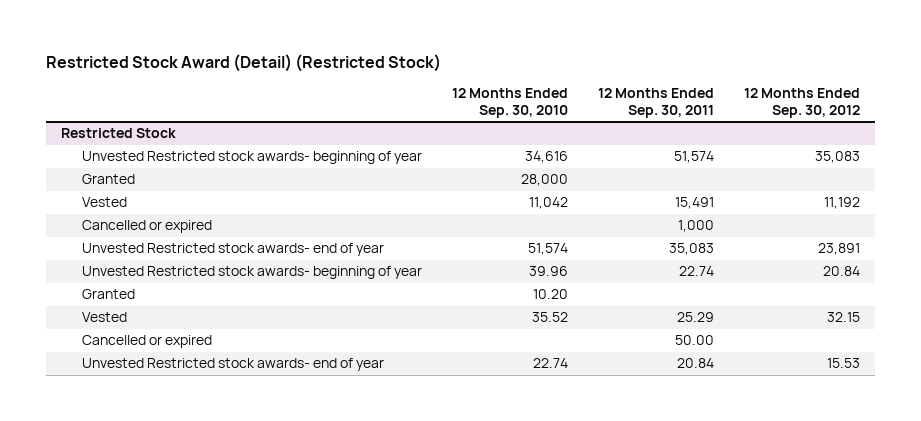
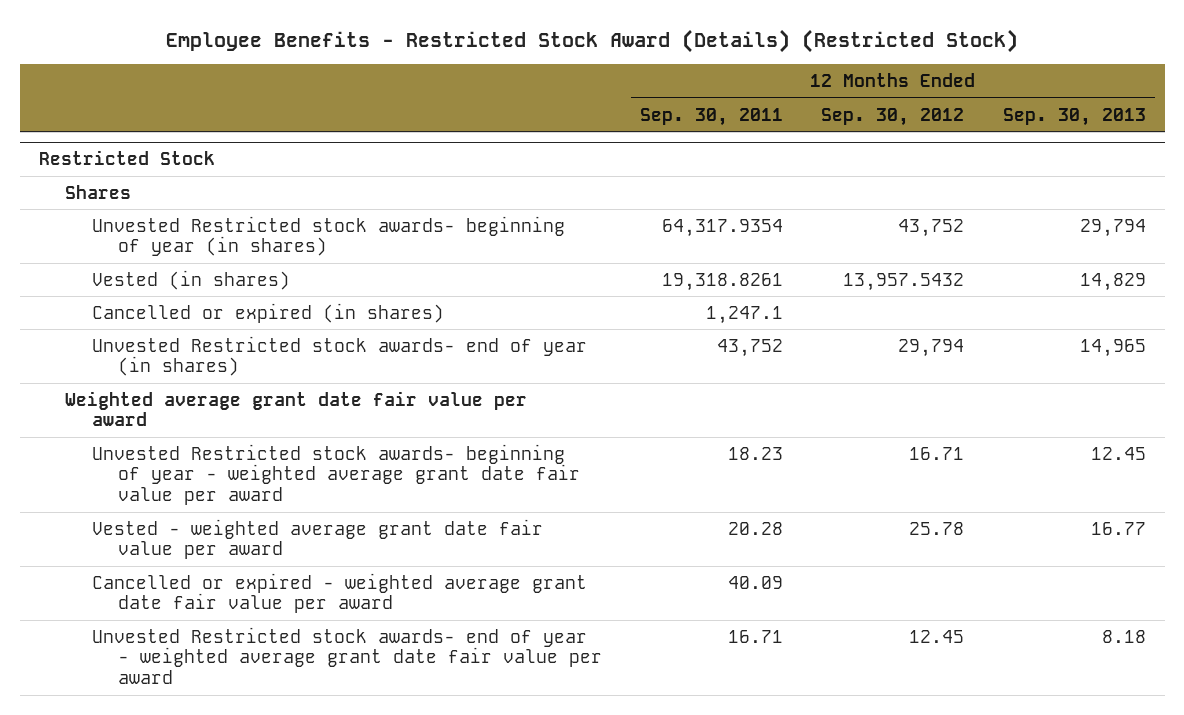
[46,53,442,72] Restricted Stock Award (Detail) (Restricted Stock) -> [166,28,1019,53] Employee Benefits - Restricted Stock Award (Details) (Restricted Stock)
[452,87,569,118] 12 Months Ended Sep. 30, 2010 -> none
none -> [1002,107,1146,126] Sep. 30, 2013
[82,174,136,185] Granted -> none
[82,289,136,300] Granted -> none
[82,312,128,323] Vested -> none
none -> [65,184,132,199] Shares
[82,151,423,165] Unvested Restricted stock awards- beginning of year -> [91,215,565,257] Unvested Restricted stock awards- beginning of year (in shares)
[674,151,715,164] 51,574 -> [662,218,784,237] 64,317.9354
[814,151,860,164] 35,083 -> [898,218,965,237] 43,752
[82,197,128,208] Vested -> [91,269,290,290] Vested (in shares)
[675,197,715,210] 15,491 -> [662,272,784,291] 19,318.8261
[823,197,860,210] 11,192 -> [843,272,965,291] 13,957.5432
[82,220,213,234] Cancelled or expired -> [91,302,444,323] Cancelled or expired (in shares)
[678,220,715,233] 1,000 -> [706,305,784,324] 1,247.1
[82,243,385,257] Unvested Restricted stock awards- end of year -> [91,335,587,377] Unvested Restricted stock awards- end of year (in shares)
[669,243,715,256] 35,083 -> [717,338,784,357] 43,752
[817,243,860,256] 23,891 -> [898,338,965,357] 29,794
none -> [65,390,528,427] Weighted average grant date fair value per award
[82,266,423,280] Unvested Restricted stock awards- beginning of year -> [91,443,581,505] Unvested Restricted stock awards- beginning of year - weighted average grant date fair value per award
[679,266,715,277] 22.74 -> [728,446,784,460] 18.23
[822,266,860,277] 20.84 -> [909,446,965,460] 16.71
none -> [91,518,543,560] Vested - weighted average grant date fair value per award
[82,335,213,349] Cancelled or expired -> [91,572,587,614] Cancelled or expired - weighted average grant date fair value per award
[675,335,715,346] 50.00 -> [728,575,784,589] 40.09
[82,358,385,372] Unvested Restricted stock awards- end of year -> [91,626,603,684] Unvested Restricted stock awards- end of year - weighted average grant date fair value per award
[677,358,715,369] 20.84 -> [728,629,784,643] 16.71
[826,358,860,369] 15.53 -> [909,629,965,643] 12.45

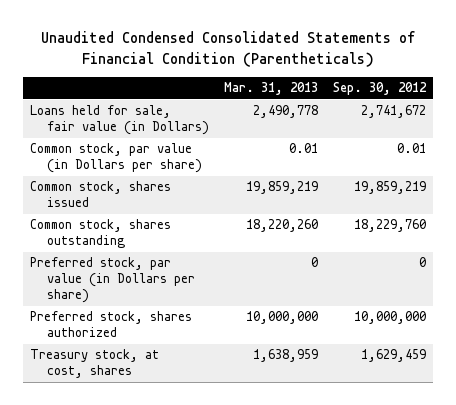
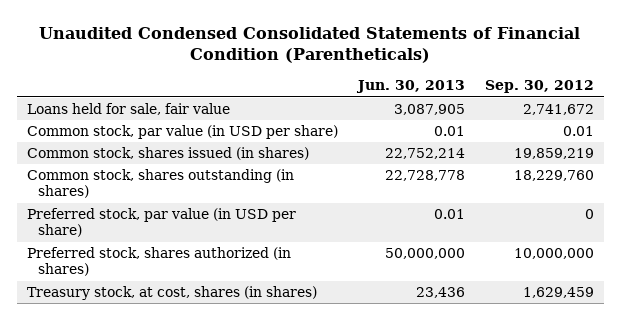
[224,82,319,96] Mar. 31, 2013 -> none
none -> [355,80,465,94] Jun. 30, 2013
[30,105,210,136] Loans held for sale, fair value (in Dollars) -> [27,103,231,116] Loans held for sale, fair value
[30,143,203,174] Common stock, par value (in Dollars per share) -> [27,125,339,140] Common stock, par value (in USD per share)
[30,181,172,208] Common stock, shares issued -> [27,147,310,161] Common stock, shares issued (in shares)
[30,219,172,249] Common stock, shares outstanding -> [27,169,295,199] Common stock, shares outstanding (in shares)
[30,257,196,304] Preferred stock, par value (in Dollars per share) -> [27,208,297,238] Preferred stock, par value (in USD per share)
[30,311,193,338] Preferred stock, shares authorized -> [27,247,292,277] Preferred stock, shares authorized (in shares)
[30,349,160,379] Treasury stock, at cost, shares -> [27,286,318,301] Treasury stock, at cost, shares (in shares)

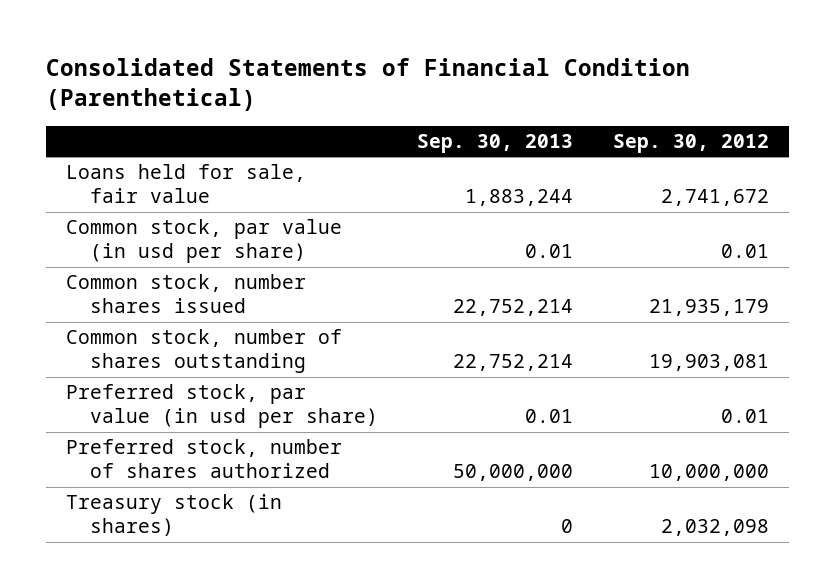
[39,26,581,64] Unaudited Condensed Consolidated Statements of Financial Condition (Parentheticals) -> [46,58,691,112] Consolidated Statements of Financial Condition (Parenthetical)
[355,80,465,94] Jun. 30, 2013 -> none
none -> [417,134,574,154] Sep. 30, 2013
[27,125,339,140] Common stock, par value (in USD per share) -> [66,219,343,264] Common stock, par value (in usd per share)
[27,147,310,161] Common stock, shares issued (in shares) -> [66,274,307,314] Common stock, number shares issued
[513,148,594,160] 19,859,219 -> [648,299,769,317] 21,935,179
[27,169,295,199] Common stock, shares outstanding (in shares) -> [66,329,343,374] Common stock, number of shares outstanding
[513,170,594,182] 18,229,760 -> [648,354,769,372] 19,903,081
[27,208,297,238] Preferred stock, par value (in USD per share) -> [66,384,378,429] Preferred stock, par value (in usd per share)
[584,209,594,220] 0 -> [720,409,769,424] 0.01
[27,247,292,277] Preferred stock, shares authorized (in shares) -> [66,439,343,479] Preferred stock, number of shares authorized
[27,286,318,301] Treasury stock, at cost, shares (in shares) -> [66,494,283,537] Treasury stock (in shares)
[522,287,594,299] 1,629,459 -> [660,519,769,537] 2,032,098

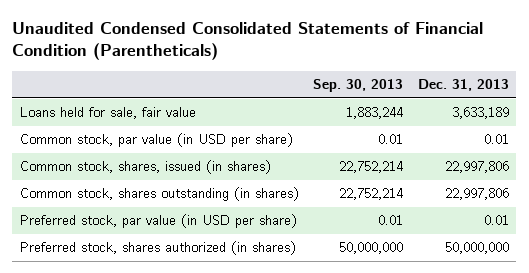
[46,58,691,112] Consolidated Statements of Financial Condition (Parenthetical) -> [12,22,484,61] Unaudited Condensed Consolidated Statements of Financial Condition (Parentheticals)
[612,134,769,154] Sep. 30, 2012 -> none
none -> [418,79,510,92] Dec. 31, 2013
[66,494,283,537] Treasury stock (in shares) -> none
[66,219,343,264] Common stock, par value (in usd per share) -> [19,133,293,148] Common stock, par value (in USD per share)
[66,274,307,314] Common stock, number shares issued -> [19,160,271,175] Common stock, shares, issued (in shares)
[66,329,343,374] Common stock, number of shares outstanding -> [19,187,299,202] Common stock, shares outstanding (in shares)
[66,384,378,429] Preferred stock, par value (in usd per share) -> [19,214,297,229] Preferred stock, par value (in USD per share)
[66,439,343,479] Preferred stock, number of shares authorized -> [19,241,296,256] Preferred stock, shares authorized (in shares)

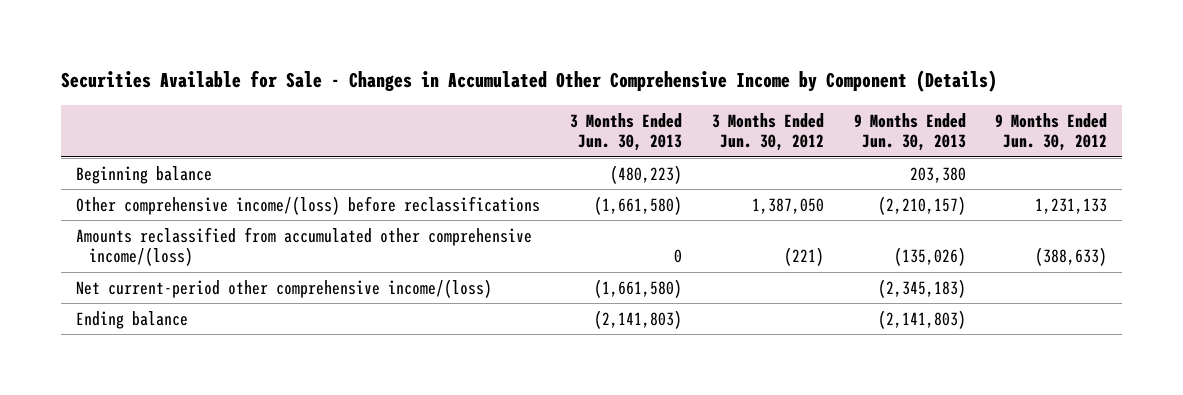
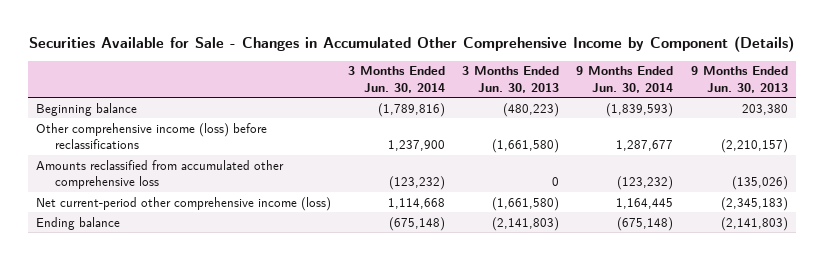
[711,112,824,152] 3 Months Ended Jun. 30, 2012 -> none
[995,112,1108,152] 9 Months Ended Jun. 30, 2012 -> none
none -> [348,66,446,93] 3 Months Ended Jun. 30, 2014
none -> [576,66,674,93] 9 Months Ended Jun. 30, 2014
[75,195,540,215] Other comprehensive income/(loss) before reclassifications -> [36,122,268,150] Other comprehensive income (loss) before reclassifications
[75,226,532,267] Amounts reclassified from accumulated other comprehensive income/(loss) -> [36,159,285,190] Amounts reclassified from accumulated other comprehensive loss
[75,278,492,298] Net current-period other comprehensive income/(loss) -> [36,196,332,211] Net current-period other comprehensive income (loss)

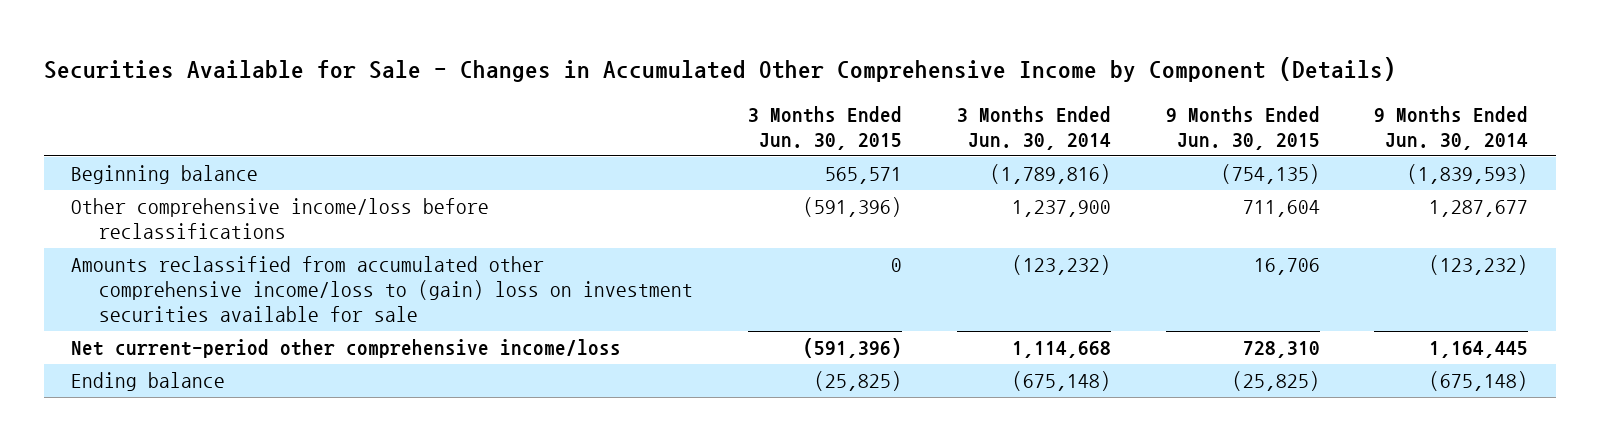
[462,66,560,93] 3 Months Ended Jun. 30, 2013 -> none
[690,66,788,93] 9 Months Ended Jun. 30, 2013 -> none
none -> [748,106,903,151] 3 Months Ended Jun. 30, 2015
none -> [1165,106,1320,151] 9 Months Ended Jun. 30, 2015
[36,122,268,150] Other comprehensive income (loss) before reclassifications -> [71,198,490,240] Other comprehensive income/loss before reclassifications
[36,159,285,190] Amounts reclassified from accumulated other comprehensive loss -> [71,256,694,322] Amounts reclassified from accumulated other comprehensive income/loss to (gain) loss on investment securities available for sale
[36,196,332,211] Net current-period other comprehensive income (loss) -> [71,339,622,359] Net current-period other comprehensive income/loss

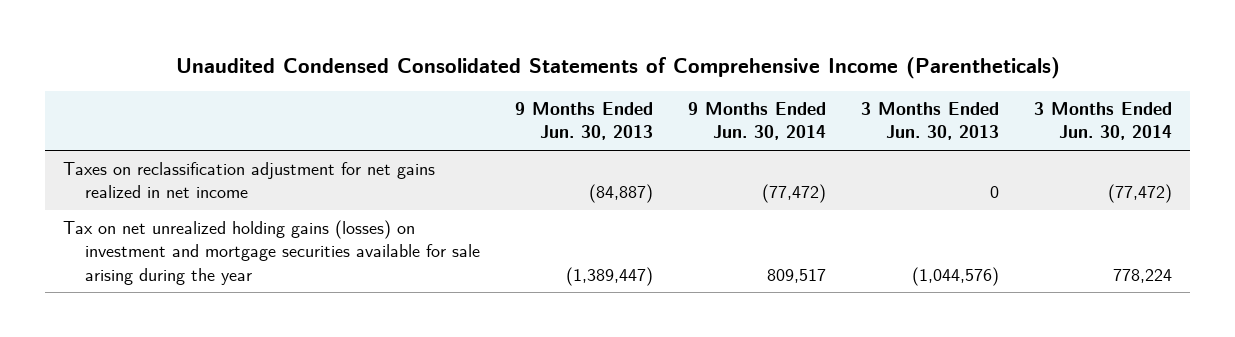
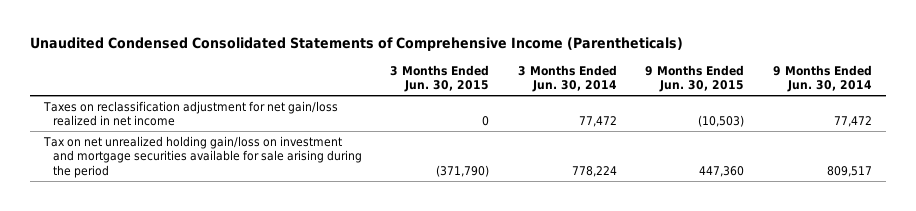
[515,102,654,141] 9 Months Ended Jun. 30, 2013 -> none
[861,102,1000,141] 3 Months Ended Jun. 30, 2013 -> none
none -> [390,64,490,93] 3 Months Ended Jun. 30, 2015
none -> [645,64,745,93] 9 Months Ended Jun. 30, 2015
[62,162,435,199] Taxes on reclassification adjustment for net gains realized in net income -> [43,100,339,127] Taxes on reclassification adjustment for net gain/loss realized in net income
[762,184,827,204] (77,472) -> [833,116,872,128] 77,472
[1108,184,1173,204] (77,472) -> [578,116,617,128] 77,472
[62,220,481,285] Tax on net unrealized holding gains (losses) on investment and mortgage securities available for sale arising during the year -> [43,135,362,178] Tax on net unrealized holding gain/loss on investment and mortgage securities available for sale arising during the period

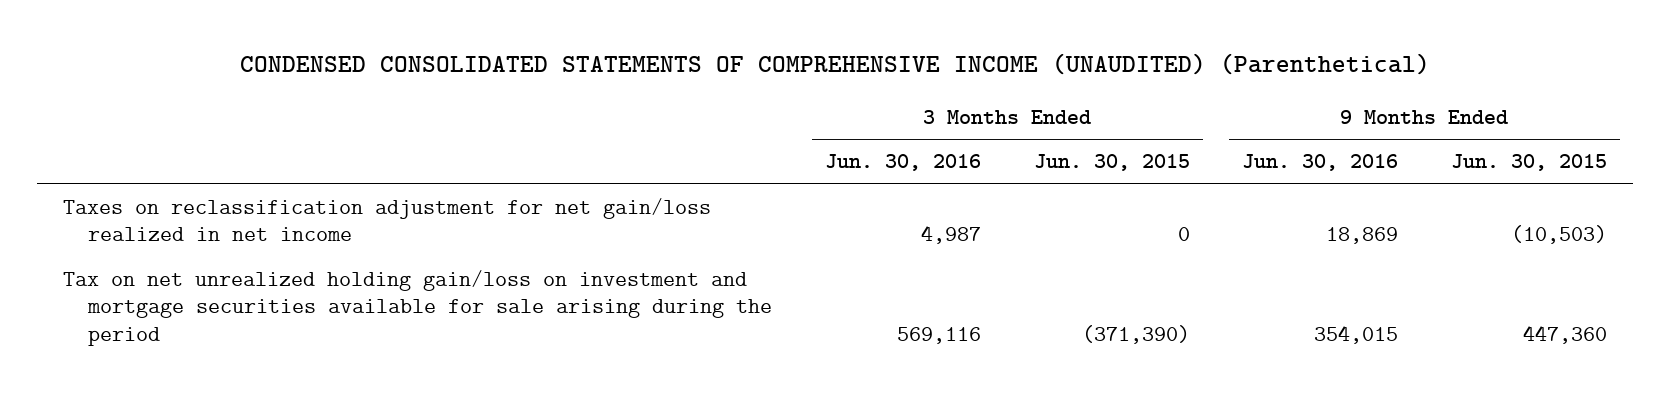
[30,37,684,52] Unaudited Condensed Consolidated Statements of Comprehensive Income (Parentheticals) -> [239,53,1430,76] CONDENSED CONSOLIDATED STATEMENTS OF COMPREHENSIVE INCOME (UNAUDITED) (Parenthetical)
[517,64,617,93] 3 Months Ended Jun. 30, 2014 -> none
[772,64,872,93] 9 Months Ended Jun. 30, 2014 -> none
none -> [824,154,981,172] Jun. 30, 2016
none -> [1242,154,1399,172] Jun. 30, 2016
[436,164,490,177] (371,790) -> [1081,324,1190,344] (371,390)

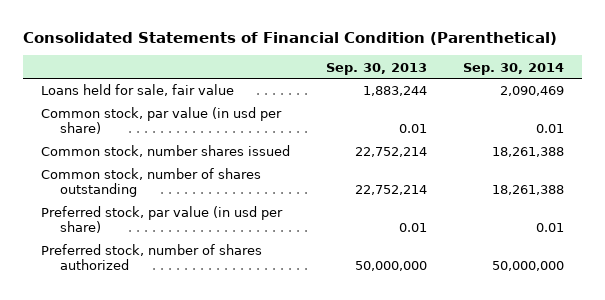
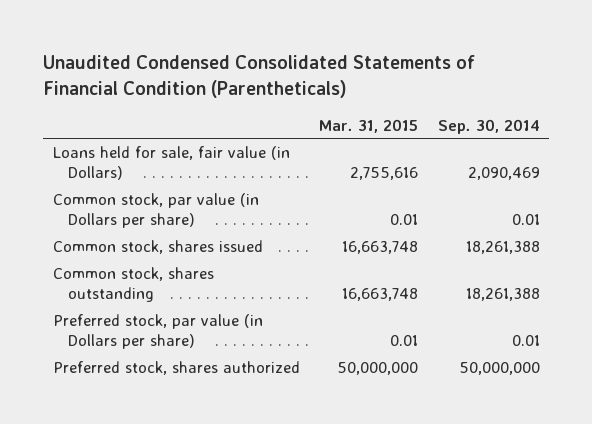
[22,31,557,45] Consolidated Statements of Financial Condition (Parenthetical) -> [42,54,475,98] Unaudited Condensed Consolidated Statements of Financial Condition (Parentheticals)
[325,62,427,75] Sep. 30, 2013 -> none
none -> [319,118,419,133] Mar. 31, 2015
[40,84,234,97] Loans held for sale, fair value -> [52,146,290,181] Loans held for sale, fair value (in Dollars)
[40,107,282,135] Common stock, par value (in usd per share) -> [52,193,259,229] Common stock, par value (in Dollars per share)
[40,145,290,158] Common stock, number shares issued -> [52,240,263,255] Common stock, shares issued
[40,168,261,198] Common stock, number of shares outstanding -> [52,267,214,303] Common stock, shares outstanding
[40,206,283,234] Preferred stock, par value (in usd per share) -> [52,314,263,350] Preferred stock, par value (in Dollars per share)
[40,244,262,271] Preferred stock, number of shares authorized -> [52,361,300,376] Preferred stock, shares authorized

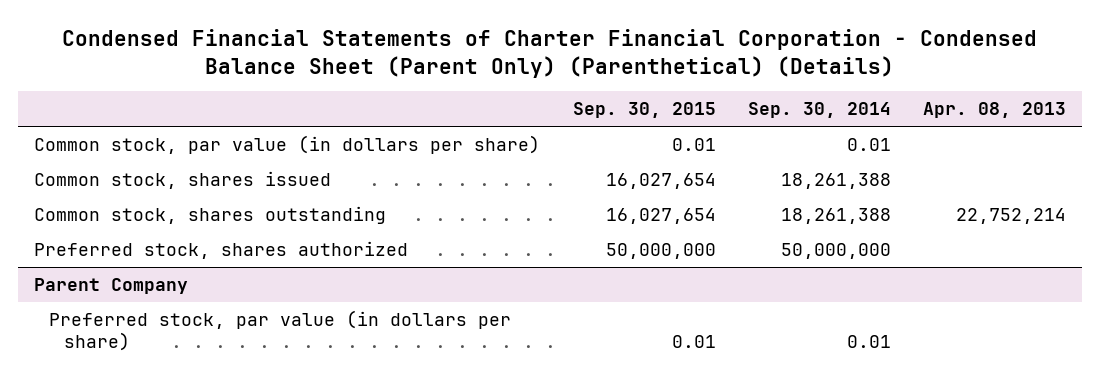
[42,54,475,98] Unaudited Condensed Consolidated Statements of Financial Condition (Parentheticals) -> [62,28,1038,78] Condensed Financial Statements of Charter Financial Corporation - Condensed Balance Sheet (Parent Only) (Parenthetical) (Details)
[319,118,419,133] Mar. 31, 2015 -> none
none -> [572,102,716,119] Sep. 30, 2015
none -> [922,102,1066,119] Apr. 08, 2013
[52,146,290,181] Loans held for sale, fair value (in Dollars) -> none
[52,193,259,229] Common stock, par value (in Dollars per share) -> [34,134,541,154] Common stock, par value (in dollars per share)
[52,314,263,350] Preferred stock, par value (in Dollars per share) -> none
none -> [34,277,189,294] Parent Company
none -> [49,309,512,352] Preferred stock, par value (in dollars per share)

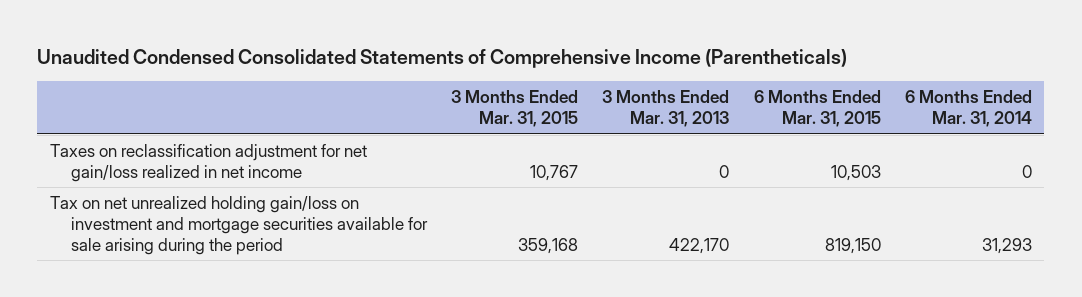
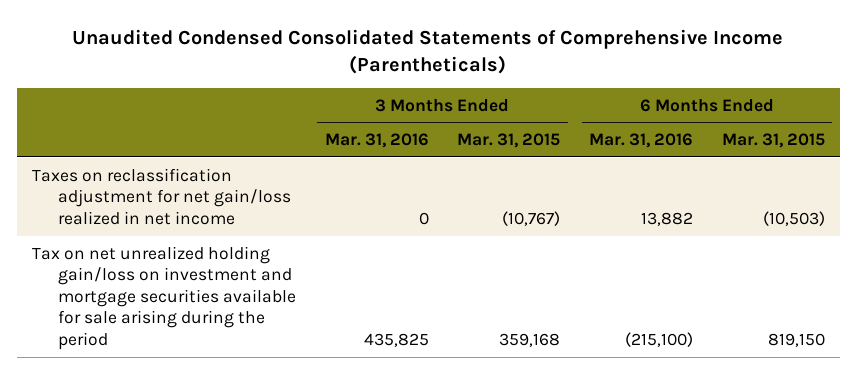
[602,90,730,128] 3 Months Ended Mar. 31, 2013 -> none
[905,90,1033,128] 6 Months Ended Mar. 31, 2014 -> none
none -> [324,133,429,149] Mar. 31, 2016
none -> [589,133,694,149] Mar. 31, 2016
[529,164,578,181] 10,767 -> [502,210,561,226] (10,767)
[830,164,881,181] 10,503 -> [763,210,826,226] (10,503)

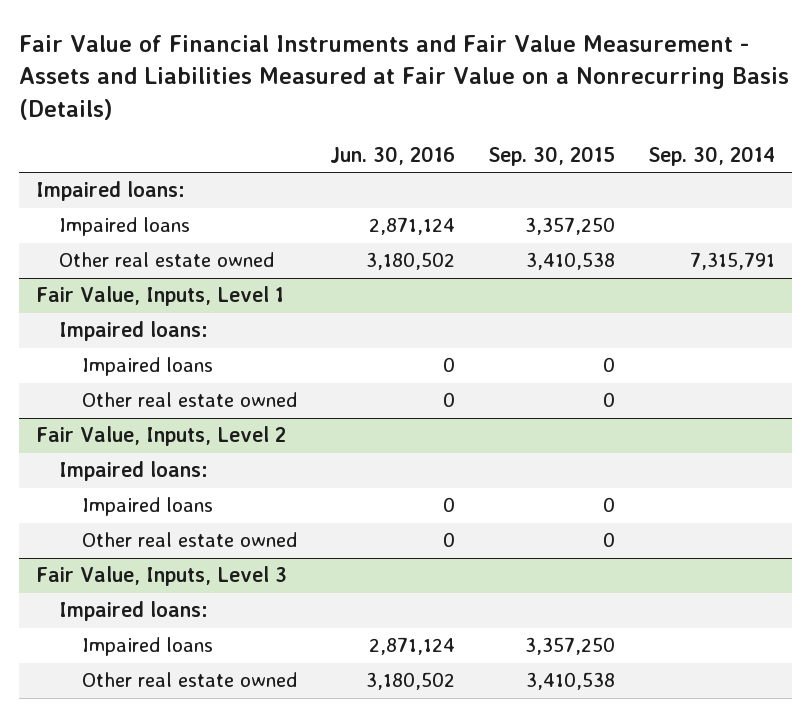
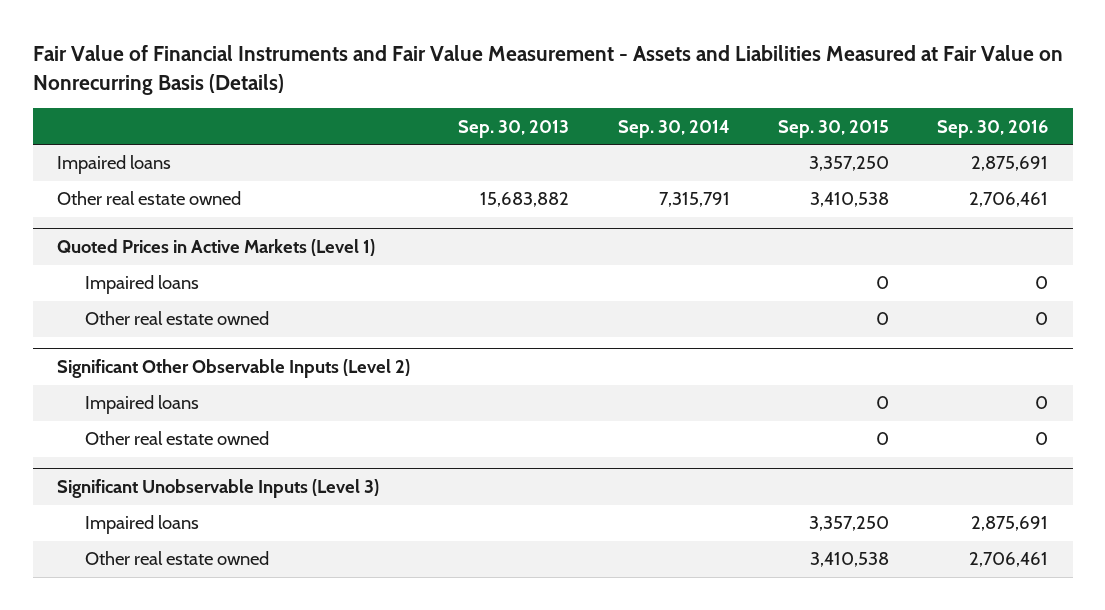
[19,34,790,120] Fair Value of Financial Instruments and Fair Value Measurement - Assets and Liabilities Measured at Fair Value on a Nonrecurring Basis (Details) -> [32,45,1063,95] Fair Value of Financial Instruments and Fair Value Measurement - Assets and Liabilities Measured at Fair Value on Nonrecurring Basis (Details)
[329,145,455,165] Jun. 30, 2016 -> none
none -> [458,119,570,138] Sep. 30, 2013
none -> [937,119,1049,138] Sep. 30, 2016
[36,181,186,202] Impaired loans: -> none
[58,321,208,342] Impaired loans: -> none
[36,286,285,307] Fair Value, Inputs, Level 1 -> [56,239,375,257] Quoted Prices in Active Markets (Level 1)
[58,461,208,482] Impaired loans: -> none
[36,426,287,447] Fair Value, Inputs, Level 2 -> [56,359,410,379] Significant Other Observable Inputs (Level 2)
[58,601,208,622] Impaired loans: -> none
[36,566,288,587] Fair Value, Inputs, Level 3 -> [56,479,379,499] Significant Unobservable Inputs (Level 3)

